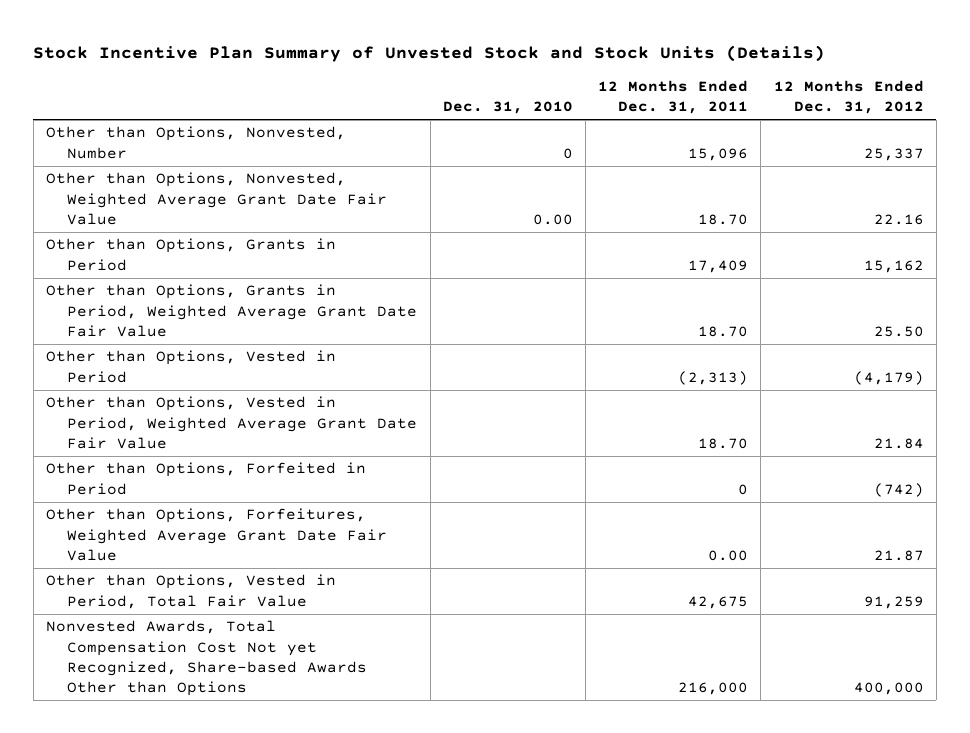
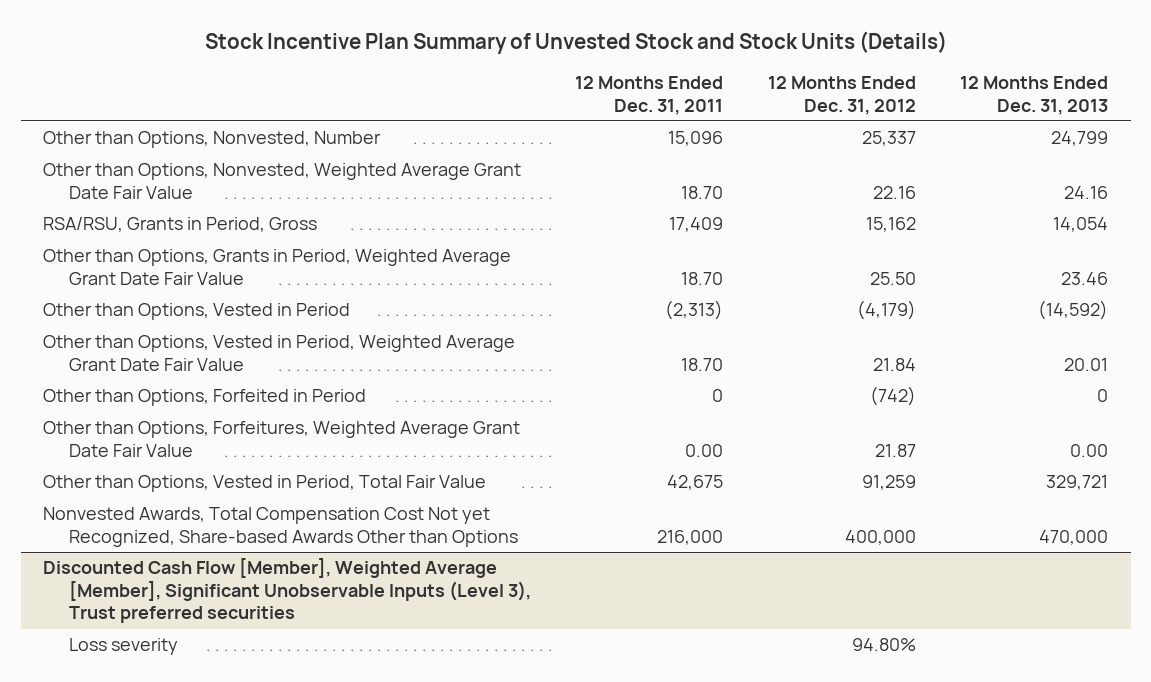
[442,100,573,114] Dec. 31, 2010 -> none
none -> [960,76,1109,115] 12 Months Ended Dec. 31, 2013
[45,238,336,271] Other than Options, Grants in Period -> [43,217,318,233] RSA/RSU, Grants in Period, Gross
none -> [43,558,531,624] Discounted Cash Flow [Member], Weighted Average [Member], Significant Unobservable Inputs (Level 3), Trust preferred securities
none -> [68,638,178,656] Loss severity

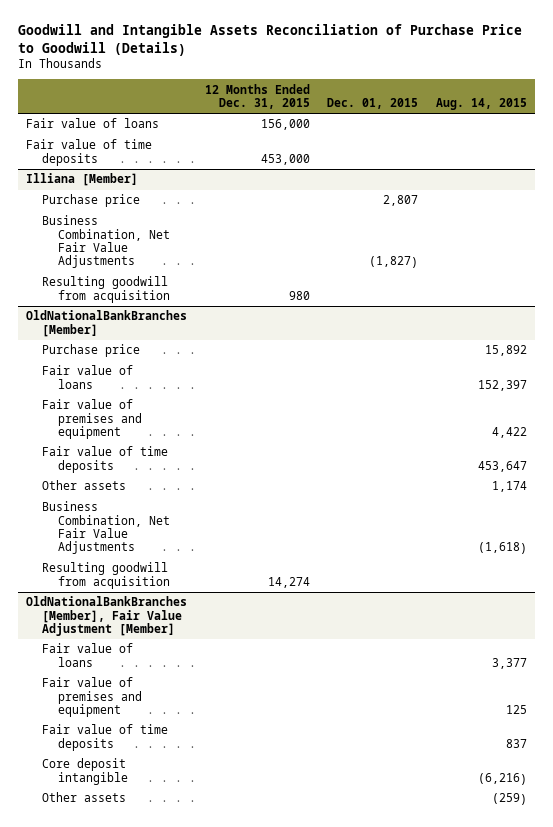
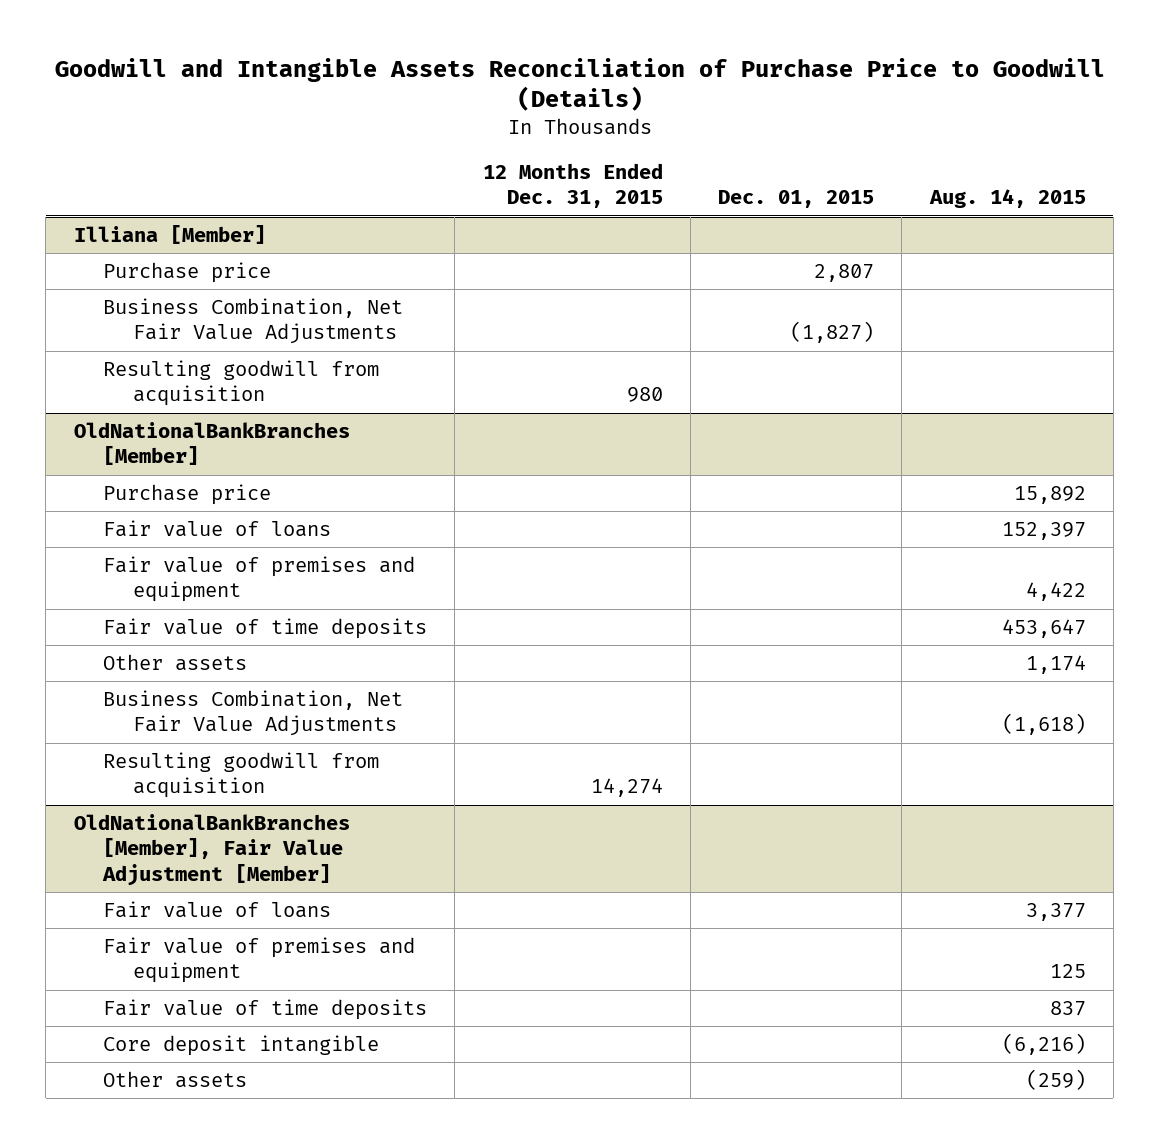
[26,118,160,129] Fair value of loans -> none
[26,139,153,166] Fair value of time deposits -> none

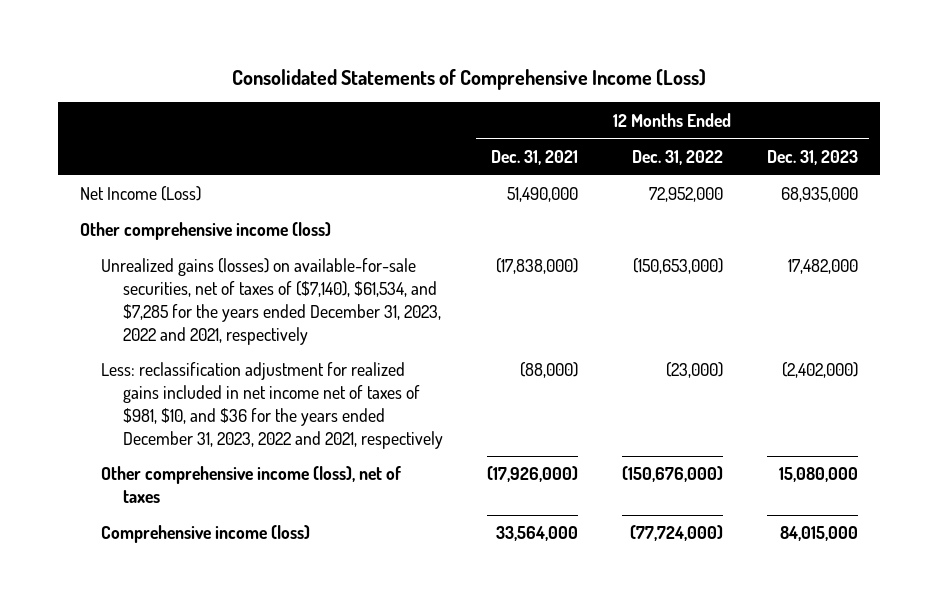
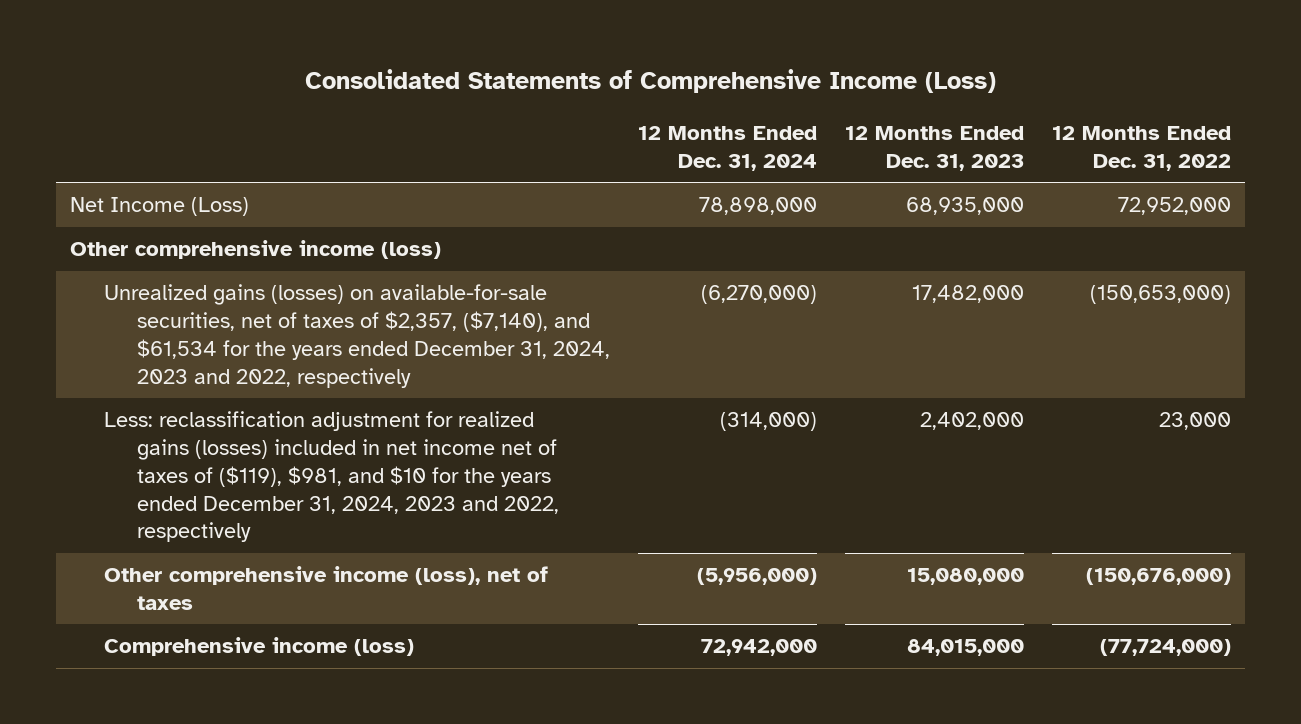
[490,150,578,166] Dec. 31, 2021 -> none
none -> [638,125,818,171] 12 Months Ended Dec. 31, 2024
[101,258,441,345] Unrealized gains (losses) on available-for-sale securities, net of taxes of ($7,140), $61,534, and $7,285 for the years ended December 31, 2023, 2022 and 2021, respectively -> [103,284,611,388] Unrealized gains (losses) on available-for-sale securities, net of taxes of $2,357, ($7,140), and $61,534 for the years ended December 31, 2024, 2023 and 2022, respectively
[101,362,443,449] Less: reclassification adjustment for realized gains included in net income net of taxes of $981, $10, and $36 for the years ended December 31, 2023, 2022 and 2021, respectively -> [103,411,560,543] Less: reclassification adjustment for realized gains (losses) included in net income net of taxes of ($119), $981, and $10 for the years ended December 31, 2024, 2023 and 2022, respectively
[665,362,723,379] (23,000) -> [1159,412,1232,431] 23,000
[781,362,858,379] (2,402,000) -> [920,412,1025,431] 2,402,000

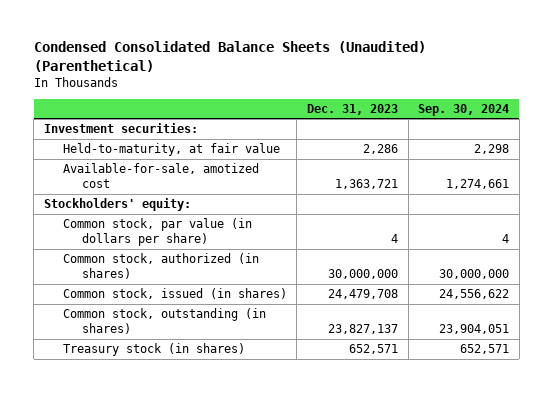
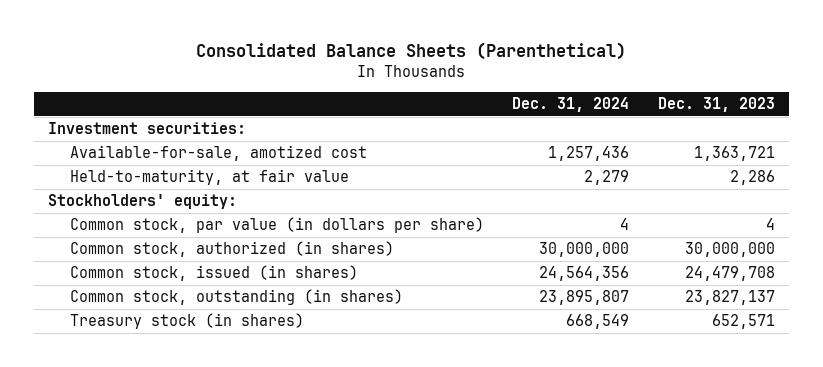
[33,41,426,72] Condensed Consolidated Balance Sheets (Unaudited) (Parenthetical) -> [196,42,627,61] Consolidated Balance Sheets (Parenthetical)
[418,103,510,116] Sep. 30, 2024 -> none
none -> [512,97,630,113] Dec. 31, 2024
[62,143,280,157] Held-to-maturity, at fair value -> [69,169,349,186] Held-to-maturity, at fair value

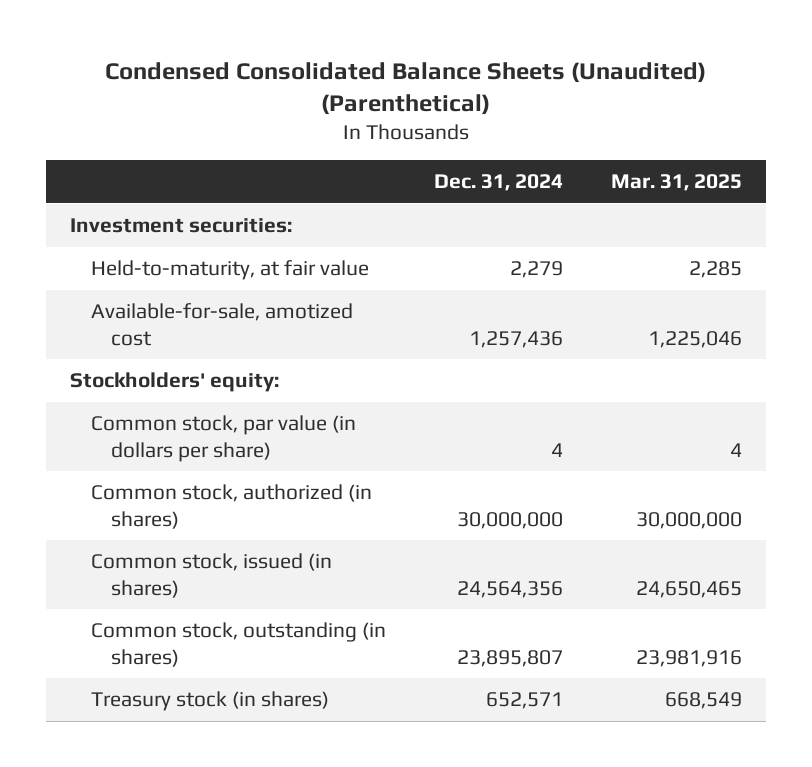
[196,42,627,61] Consolidated Balance Sheets (Parenthetical) -> [104,61,706,116] Condensed Consolidated Balance Sheets (Unaudited) (Parenthetical)
[657,97,775,113] Dec. 31, 2023 -> none
none -> [610,174,742,192] Mar. 31, 2025
[69,145,367,162] Available-for-sale, amotized cost -> [90,303,353,346] Available-for-sale, amotized cost
[566,314,630,330] 668,549 -> [485,692,563,710] 652,571

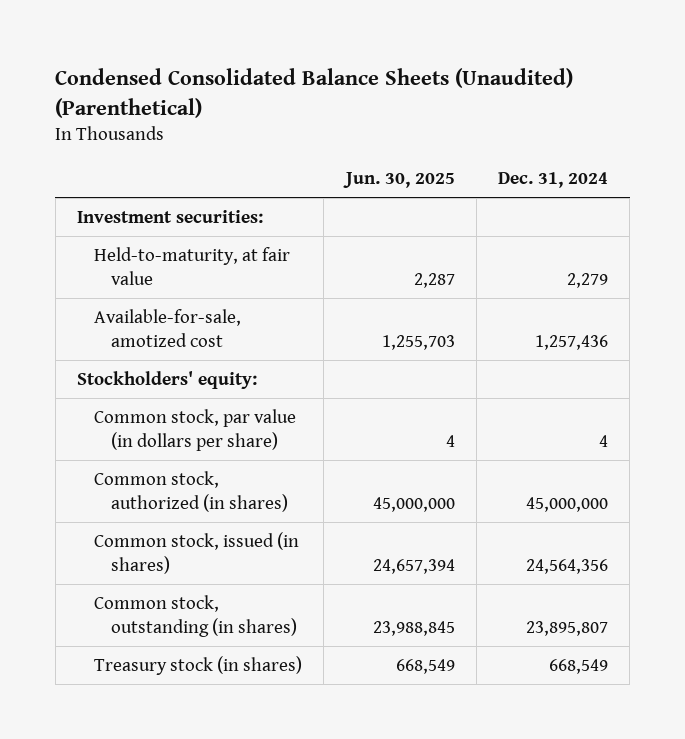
[610,174,742,192] Mar. 31, 2025 -> none
none -> [342,172,455,189] Jun. 30, 2025
[456,511,563,529] 30,000,000 -> [526,497,609,513] 45,000,000
[485,692,563,710] 652,571 -> [549,658,609,674] 668,549

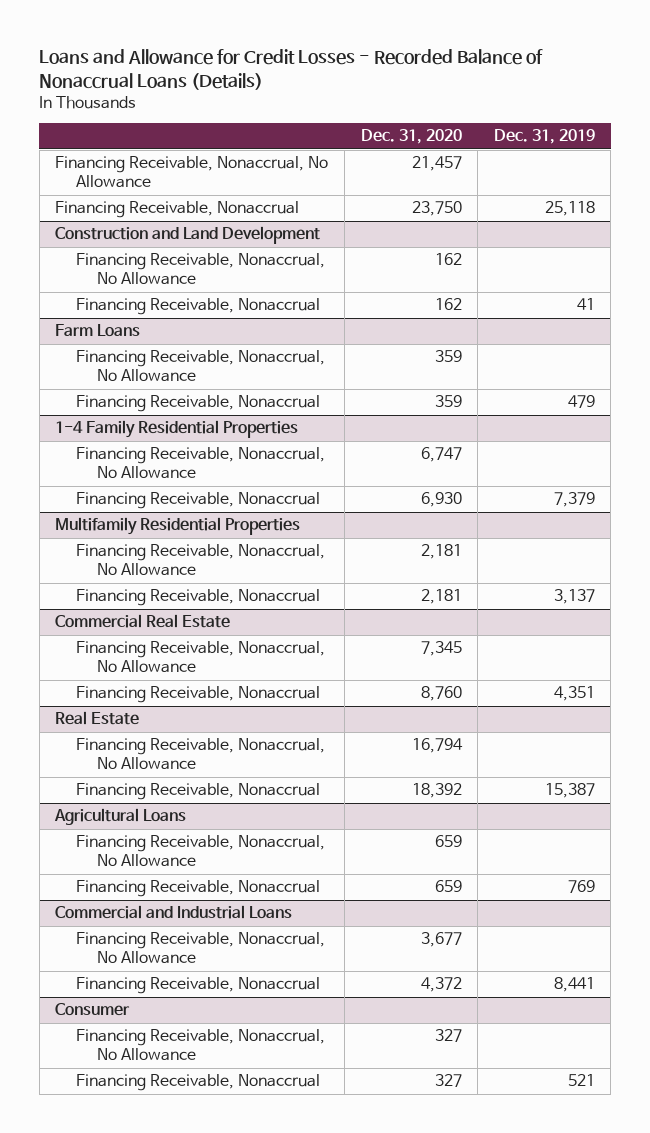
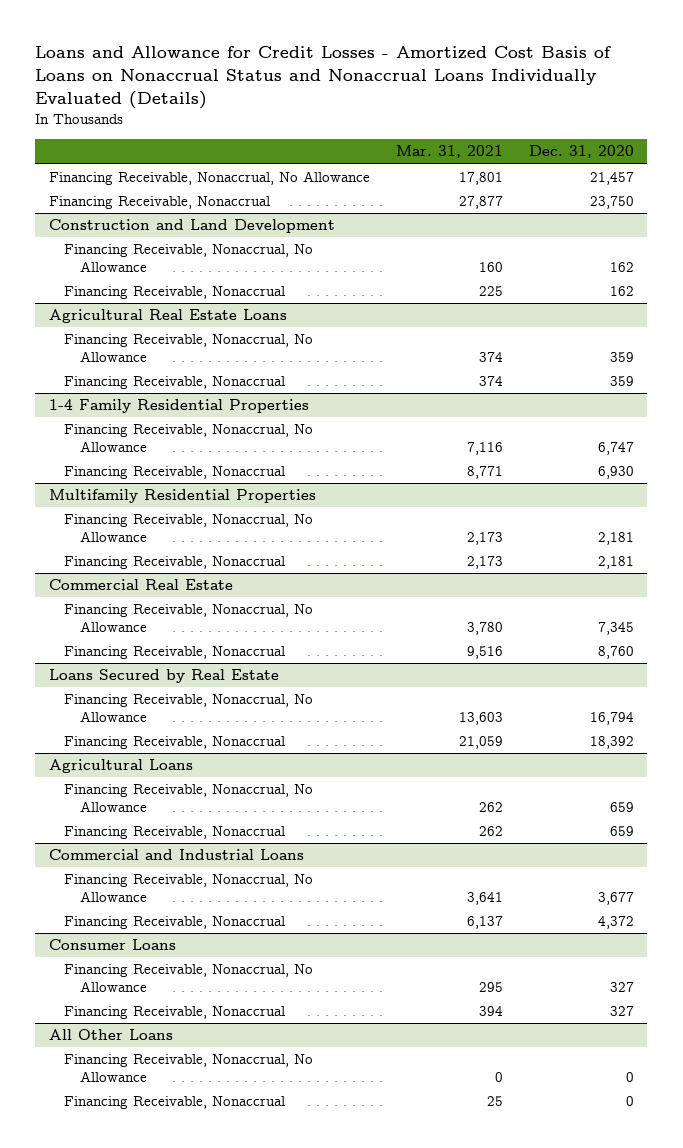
[39,49,544,90] Loans and Allowance for Credit Losses - Recorded Balance of Nonaccrual Loans (Details) -> [35,46,612,110] Loans and Allowance for Credit Losses - Amortized Cost Basis of Loans on Nonaccrual Status and Nonaccrual Loans Individually Evaluated (Details)
[493,129,595,145] Dec. 31, 2019 -> none
none -> [395,145,503,159] Mar. 31, 2021
[55,324,141,338] Farm Loans -> none
none -> [48,309,287,324] Agricultural Real Estate Loans
[55,711,140,726] Real Estate -> [48,669,279,684] Loans Secured by Real Estate
[55,1003,131,1017] Consumer -> [48,939,176,951] Consumer Loans
none -> [48,1029,173,1041] All Other Loans
none -> [64,1054,314,1083] Financing Receivable, Nonaccrual, No Allowance
none -> [64,1096,286,1110] Financing Receivable, Nonaccrual

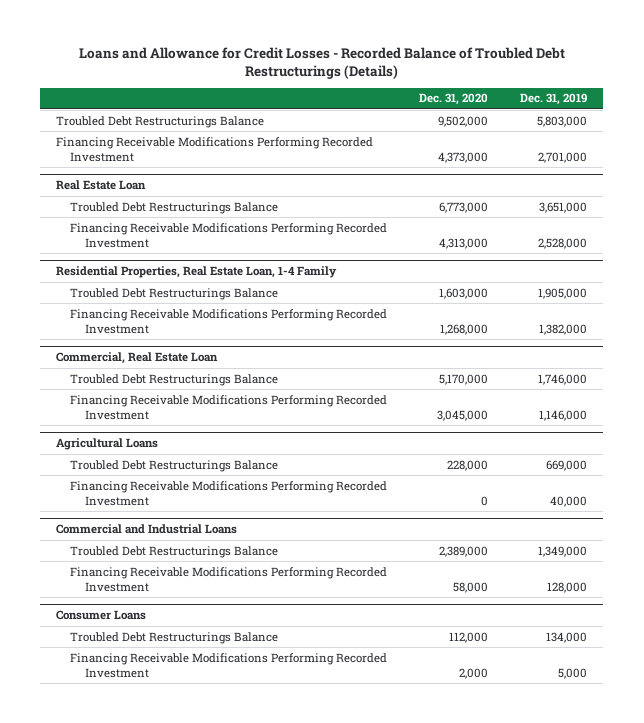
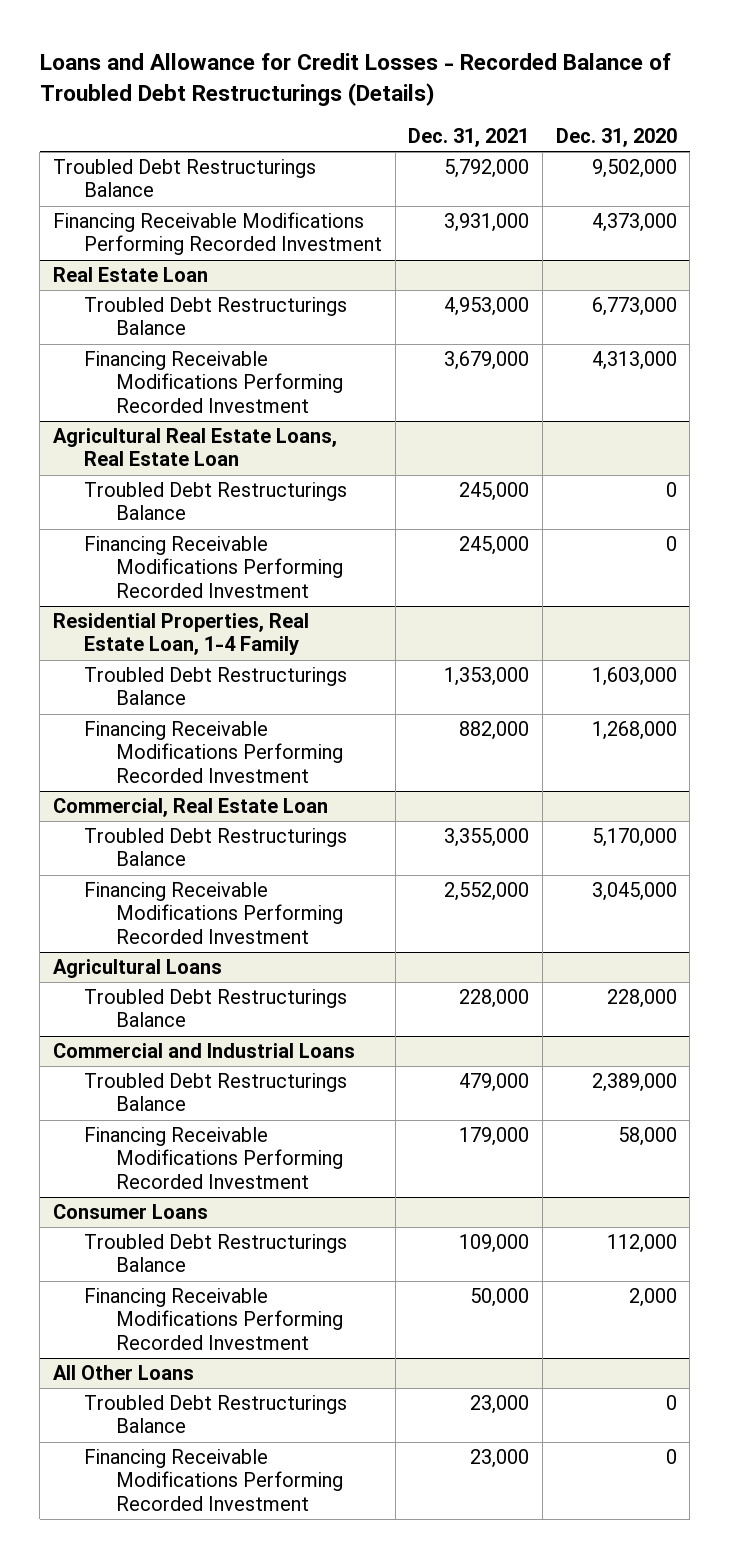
[520,93,588,106] Dec. 31, 2019 -> none
none -> [408,127,530,147] Dec. 31, 2021
none -> [52,428,337,467] Agricultural Real Estate Loans, Real Estate Loan
none -> [84,482,348,521] Troubled Debt Restructurings Balance
none -> [84,536,343,598] Financing Receivable Modifications Performing Recorded Investment
[70,480,388,506] Financing Receivable Modifications Performing Recorded Investment -> none
none -> [52,1365,194,1381] All Other Loans
none -> [84,1395,348,1434] Troubled Debt Restructurings Balance
none -> [84,1449,343,1511] Financing Receivable Modifications Performing Recorded Investment

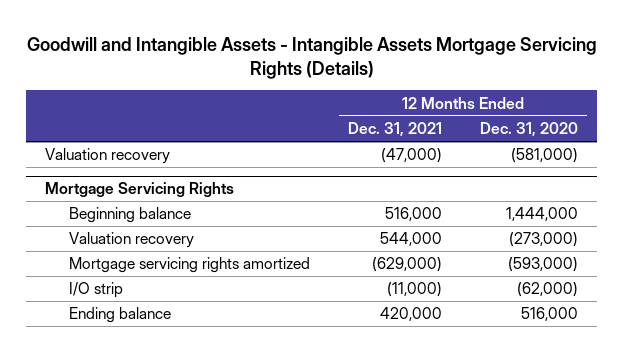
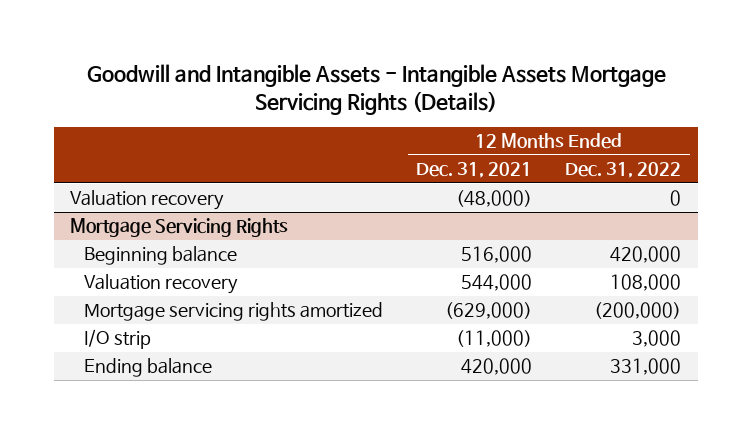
[480,122,579,138] Dec. 31, 2020 -> none
none -> [565,162,682,179] Dec. 31, 2022
[381,148,443,164] (47,000) -> [456,190,533,208] (48,000)

